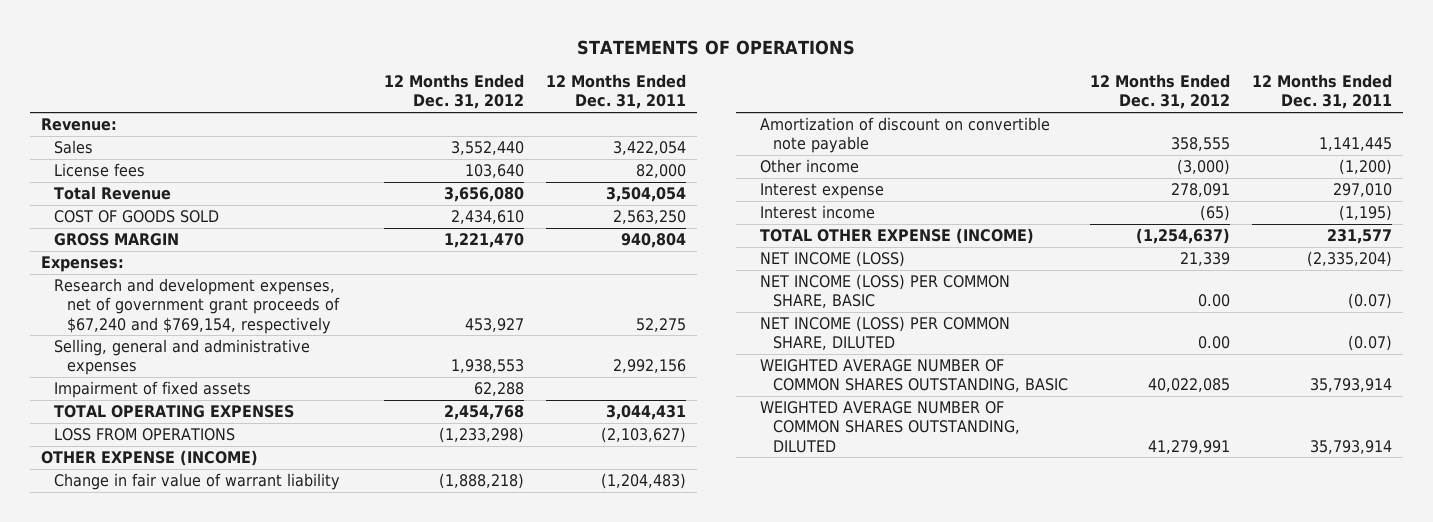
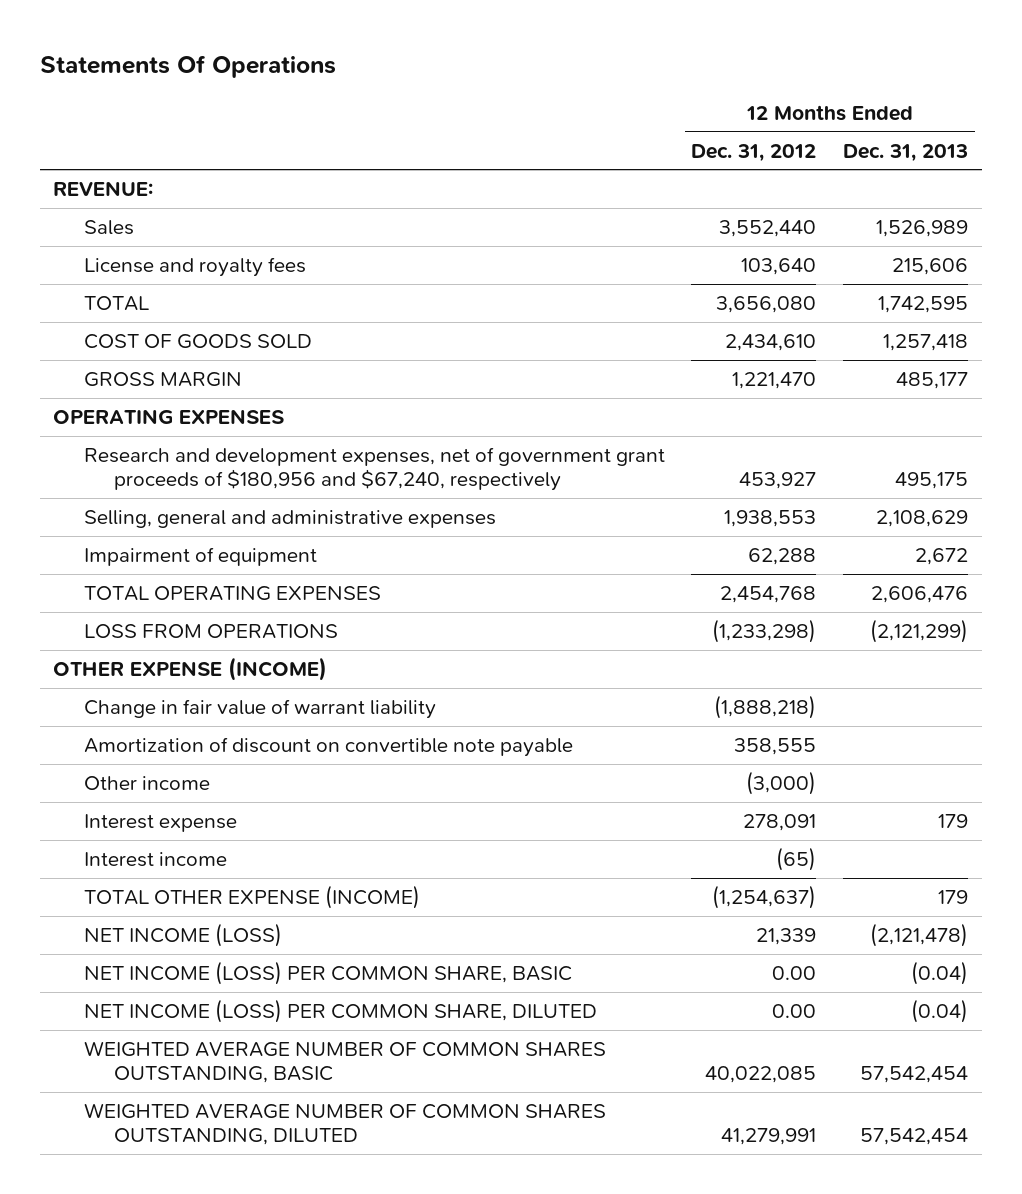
[577,40,856,56] STATEMENTS OF OPERATIONS -> [39,54,336,78] Statements Of Operations
[545,74,686,110] 12 Months Ended Dec. 31, 2011 -> none
none -> [843,143,969,162] Dec. 31, 2013
[41,118,118,132] Revenue: -> [53,181,154,197] REVENUE:
[54,163,146,178] License fees -> [83,257,306,278] License and royalty fees
[54,186,172,201] Total Revenue -> [83,296,149,312] TOTAL
[41,256,125,273] Expenses: -> [53,409,285,425] OPERATING EXPENSES
[54,278,341,334] Research and development expenses, net of government grant proceeds of $67,240 and $769,154, respectively -> [83,447,665,492] Research and development expenses, net of government grant proceeds of $180,956 and $67,240, respectively
[54,381,252,399] Impairment of fixed assets -> [83,547,317,567] Impairment of equipment

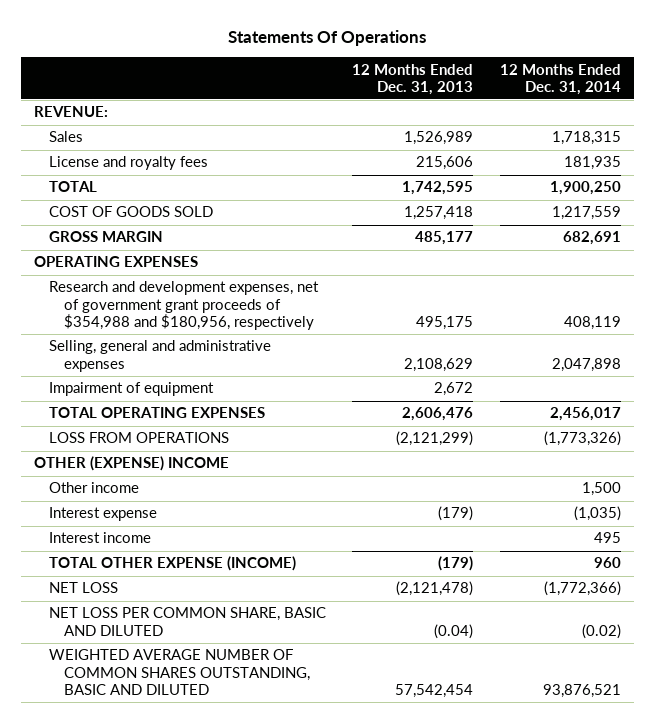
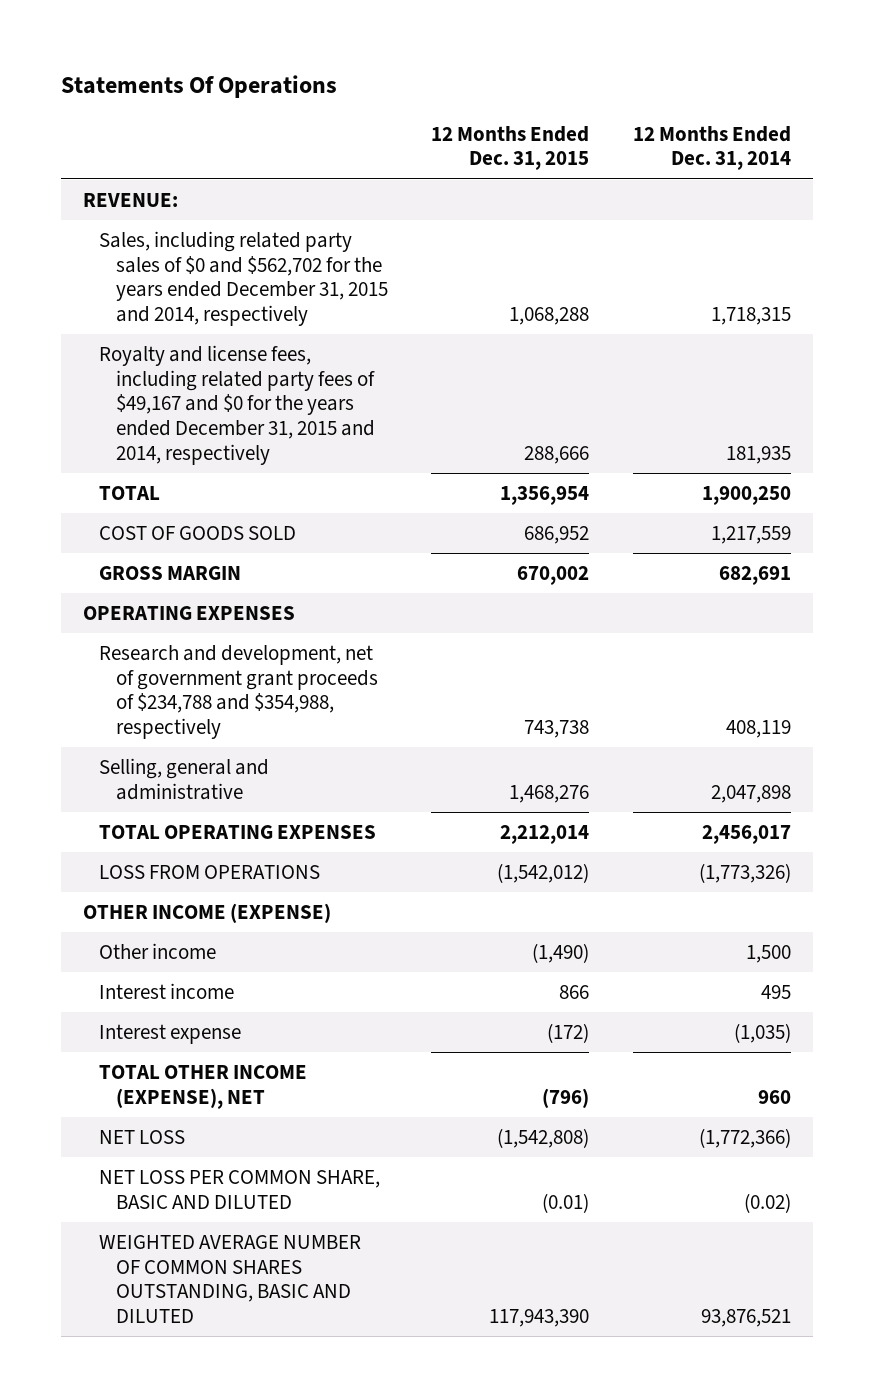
[352,63,474,95] 12 Months Ended Dec. 31, 2013 -> none
none -> [431,125,590,171] 12 Months Ended Dec. 31, 2015
[48,131,83,143] Sales -> [99,230,388,327] Sales, including related party sales of $0 and $562,702 for the years ended December 31, 2015 and 2014, respectively
[48,156,208,171] License and royalty fees -> [99,344,375,465] Royalty and license fees, including related party fees of $49,167 and $0 for the years ended December 31, 2015 and 2014, respectively
[48,382,214,397] Impairment of equipment -> none
[48,281,319,330] Research and development expenses, net of government grant proceeds of $354,988 and $180,956, respectively -> [99,644,378,740] Research and development, net of government grant proceeds of $234,788 and $354,988, respectively
[48,340,271,372] Selling, general and administrative expenses -> [99,757,270,800] Selling, general and administrative
[33,456,229,472] OTHER (EXPENSE) INCOME -> [82,902,331,923] OTHER INCOME (EXPENSE)
[48,507,157,522] Interest expense -> [99,1023,242,1044] Interest expense
[48,556,296,572] TOTAL OTHER EXPENSE (INCOME) -> [99,1064,308,1109] TOTAL OTHER INCOME (EXPENSE), NET

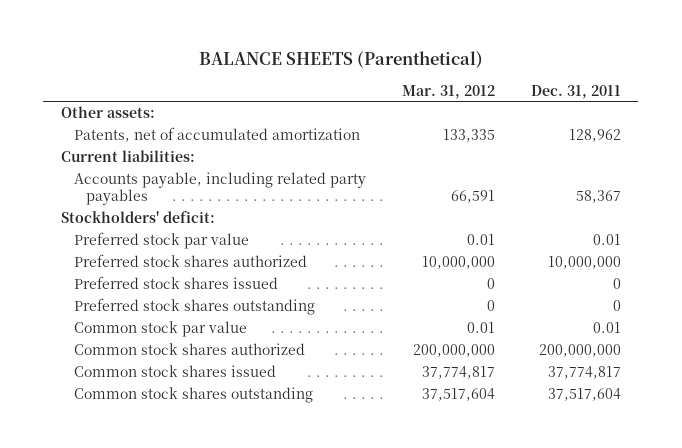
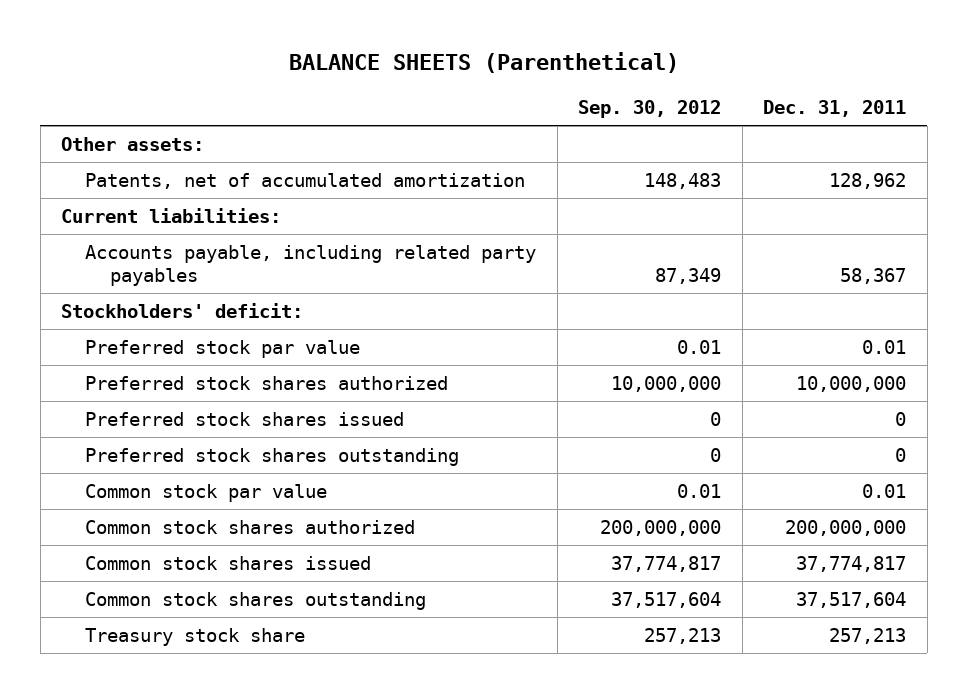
[401,84,495,99] Mar. 31, 2012 -> none
none -> [578,100,722,119] Sep. 30, 2012
none -> [85,628,306,647] Treasury stock share

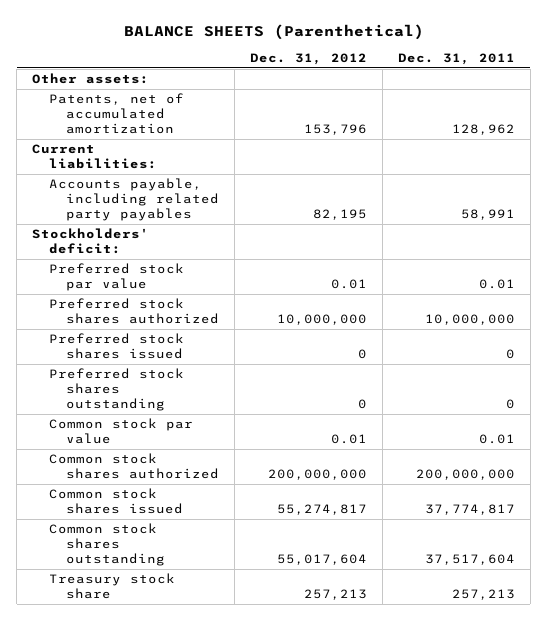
[578,100,722,119] Sep. 30, 2012 -> none
none -> [250,53,368,66] Dec. 31, 2012
[840,267,907,284] 58,367 -> [460,208,515,220] 58,991

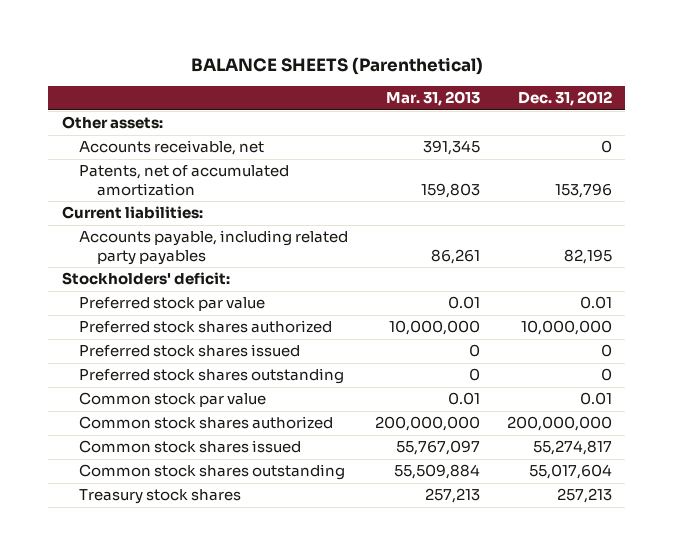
[397,53,515,66] Dec. 31, 2011 -> none
none -> [385,91,480,107] Mar. 31, 2013
none -> [79,140,265,156] Accounts receivable, net
[49,573,176,600] Treasury stock share -> [79,489,242,505] Treasury stock shares

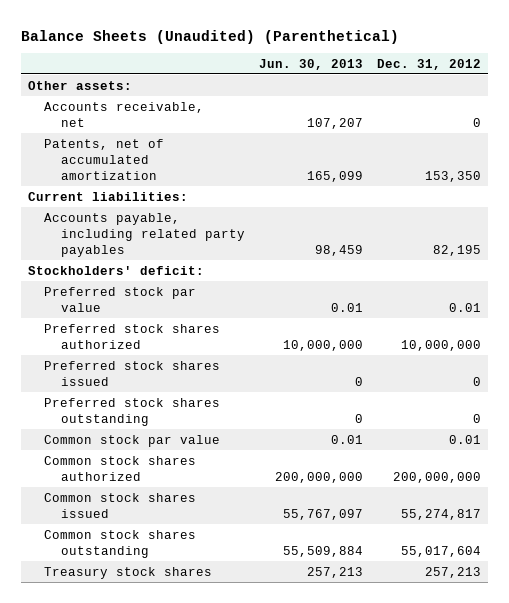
[190,57,483,76] BALANCE SHEETS (Parenthetical) -> [21,29,400,44] Balance Sheets (Unaudited) (Parenthetical)
[385,91,480,107] Mar. 31, 2013 -> none
none -> [258,58,363,70] Jun. 30, 2013
[554,182,612,198] 153,796 -> [425,170,482,182] 153,350

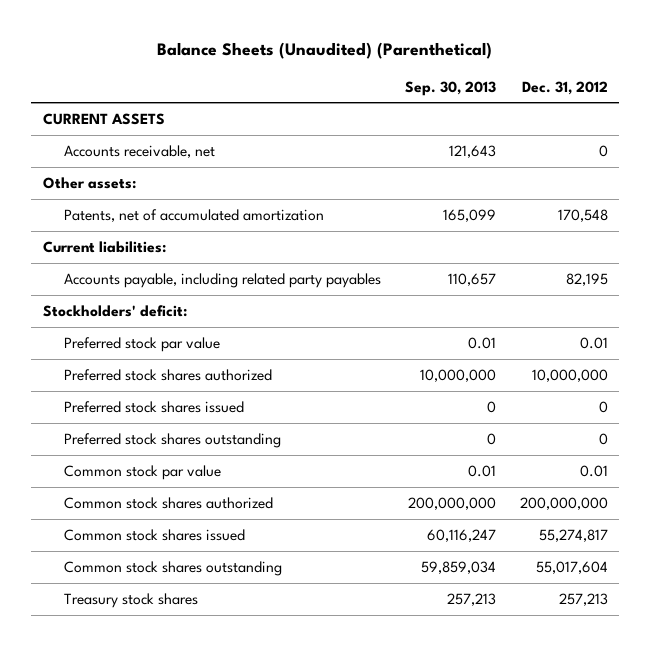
[258,58,363,70] Jun. 30, 2013 -> none
none -> [404,80,496,96] Sep. 30, 2013
none -> [43,113,166,126] CURRENT ASSETS
[28,80,133,90] Other assets: -> [43,177,137,190] Other assets:
[425,170,482,182] 153,350 -> [557,209,608,223] 170,548

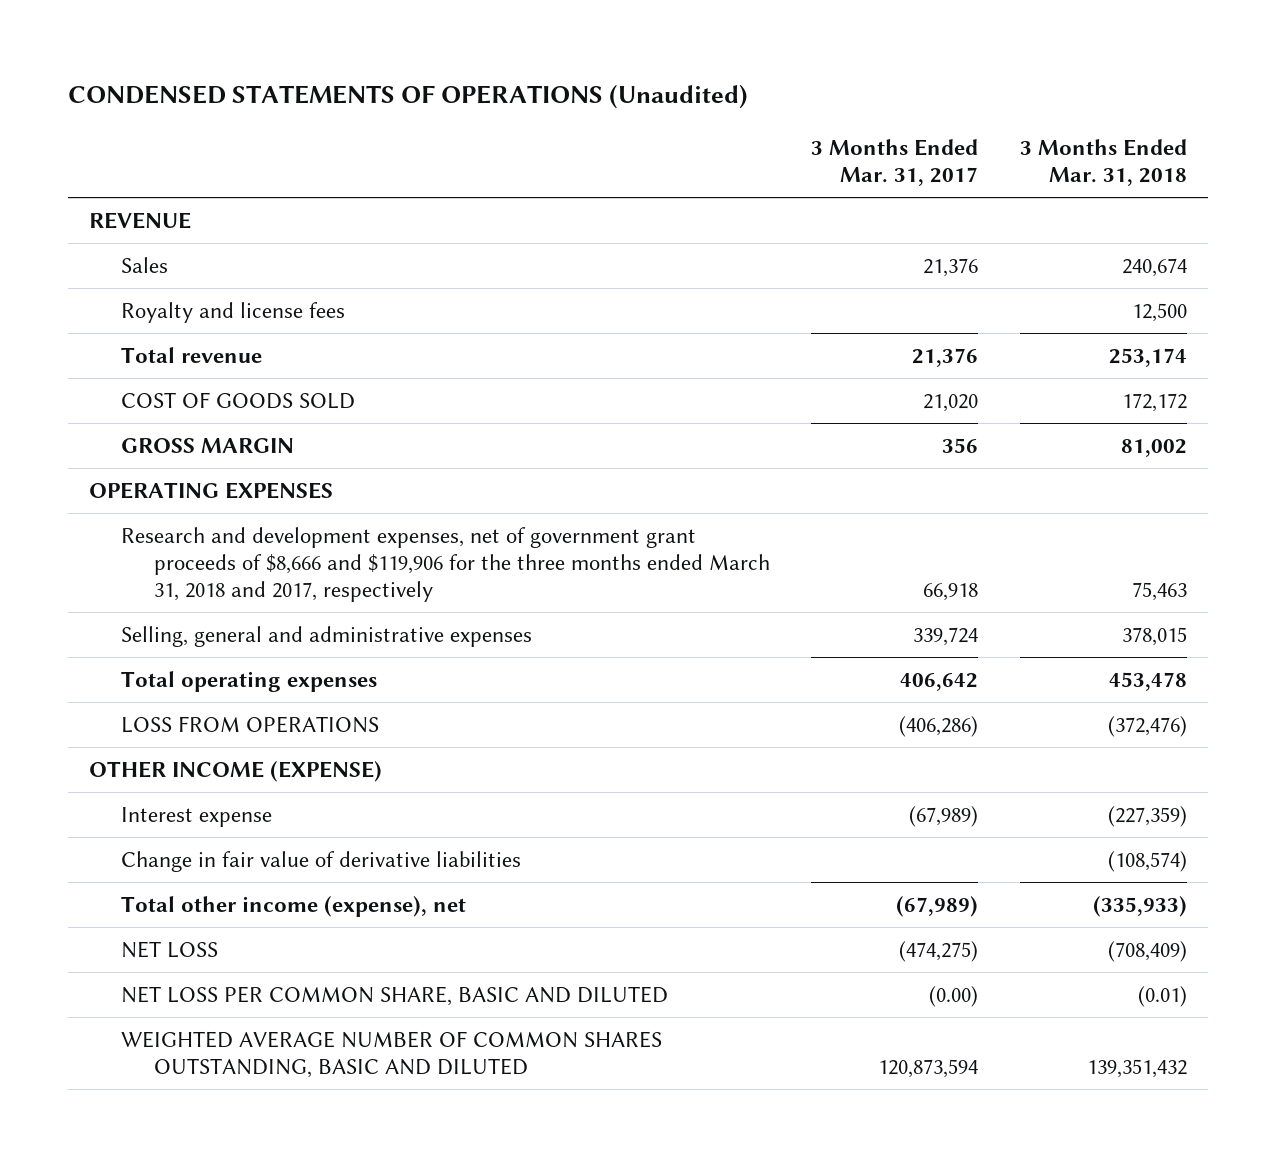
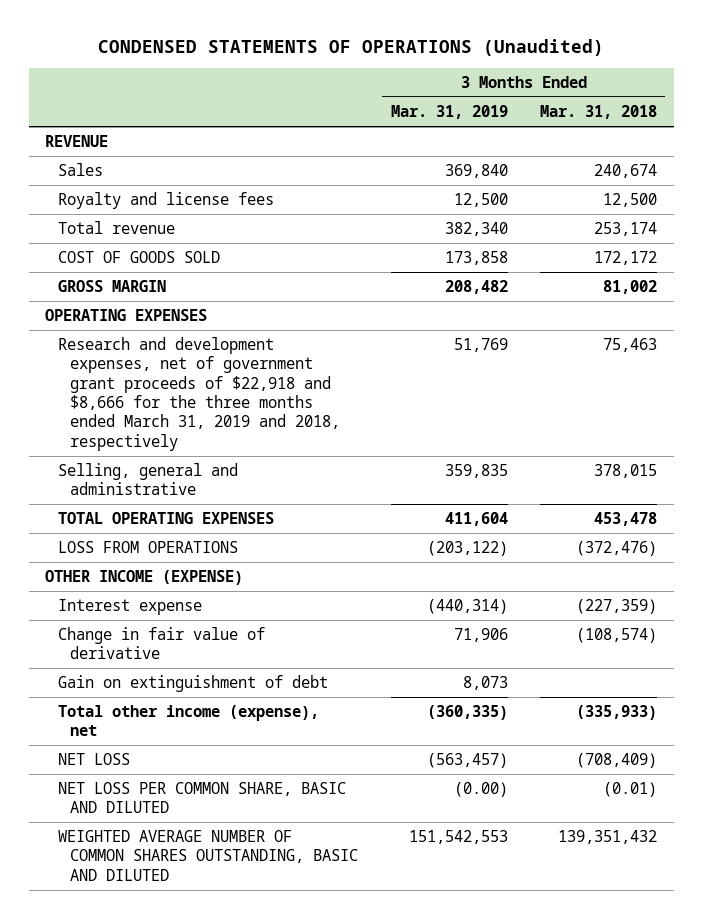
[811,138,979,187] 3 Months Ended Mar. 31, 2017 -> none
none -> [390,104,508,119] Mar. 31, 2019
[121,526,770,603] Research and development expenses, net of government grant proceeds of $8,666 and $119,906 for the three months ended March 31, 2018 and 2017, respectively -> [57,337,340,451] Research and development expenses, net of government grant proceeds of $22,918 and $8,666 for the three months ended March 31, 2019 and 2018, respectively
[121,625,533,647] Selling, general and administrative expenses -> [57,463,238,496] Selling, general and administrative
[121,670,378,692] Total operating expenses -> [57,512,274,525] TOTAL OPERATING EXPENSES
[121,850,522,872] Change in fair value of derivative liabilities -> [57,627,265,660] Change in fair value of derivative
none -> [57,675,328,693] Gain on extinguishment of debt

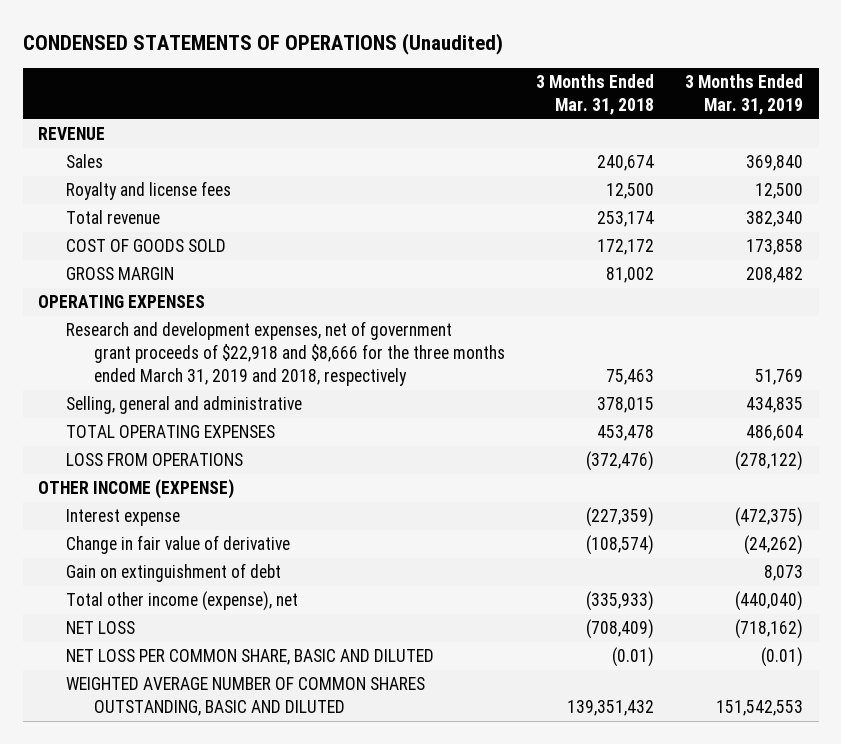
[444,464,508,479] 359,835 -> [746,397,804,414] 434,835
[444,512,508,527] 411,604 -> [746,425,804,442] 486,604
[426,541,508,557] (203,122) -> [735,451,804,472] (278,122)
[426,599,508,615] (440,314) -> [735,507,804,528] (472,375)
[453,628,508,643] 71,906 -> [744,535,804,556] (24,262)
[426,705,508,721] (360,335) -> [735,591,804,612] (440,040)
[426,753,508,769] (563,457) -> [735,619,804,640] (718,162)
[453,782,508,798] (0.00) -> [761,647,804,668] (0.01)

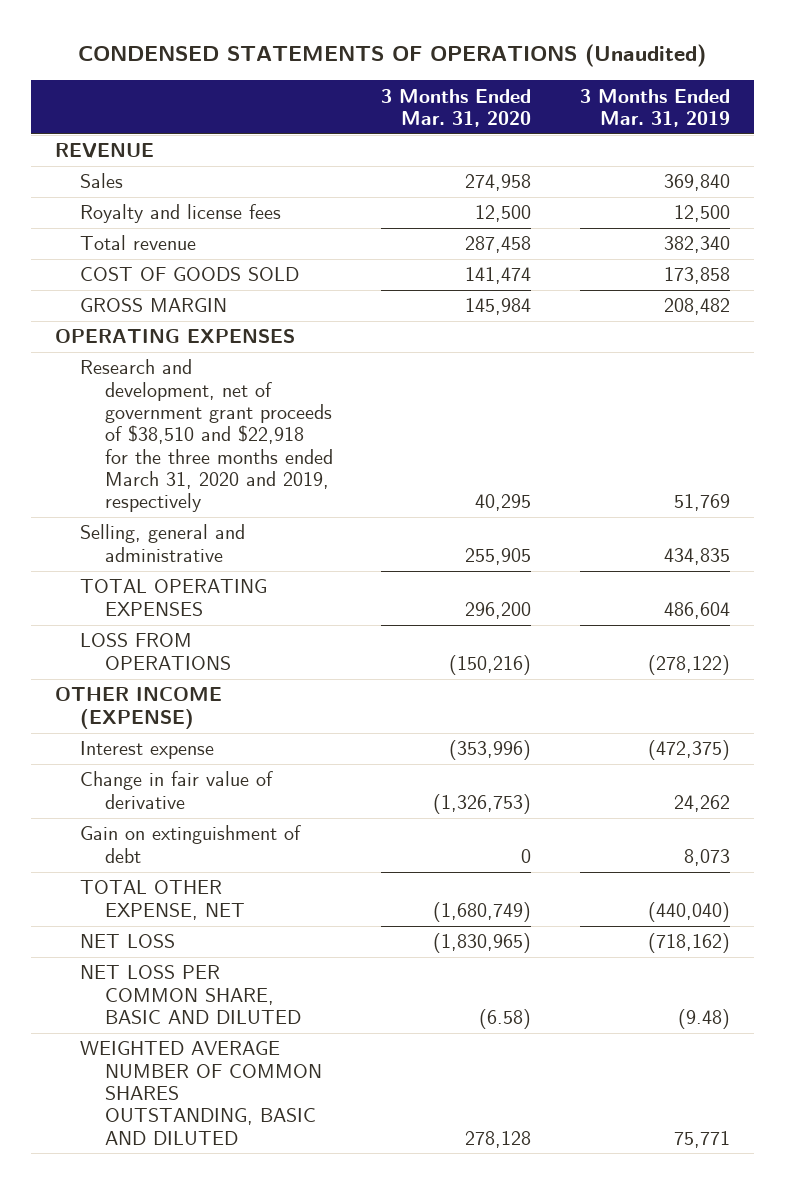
[535,74,654,116] 3 Months Ended Mar. 31, 2018 -> none
none -> [381,88,532,128] 3 Months Ended Mar. 31, 2020
[66,321,505,387] Research and development expenses, net of government grant proceeds of $22,918 and $8,666 for the three months ended March 31, 2019 and 2018, respectively -> [80,359,333,513] Research and development, net of government grant proceeds of $38,510 and $22,918 for the three months ended March 31, 2020 and 2019, respectively
[744,535,804,556] (24,262) -> [673,794,730,812] 24,262
[66,591,299,612] Total other income (expense), net -> [80,880,245,920] TOTAL OTHER EXPENSE, NET
[761,647,804,668] (0.01) -> [677,1008,730,1029] (9.48)
[716,700,804,717] 151,542,553 -> [673,1130,730,1148] 75,771

